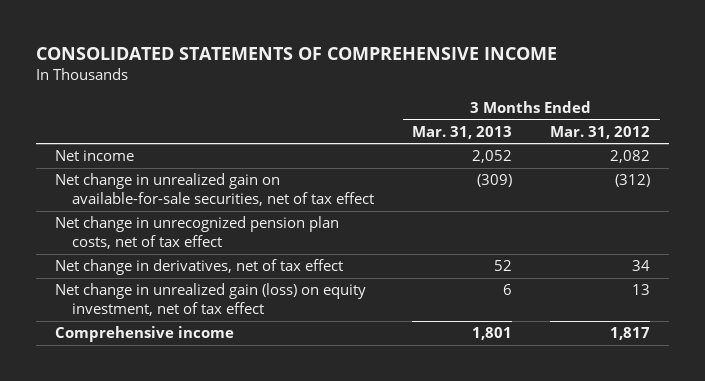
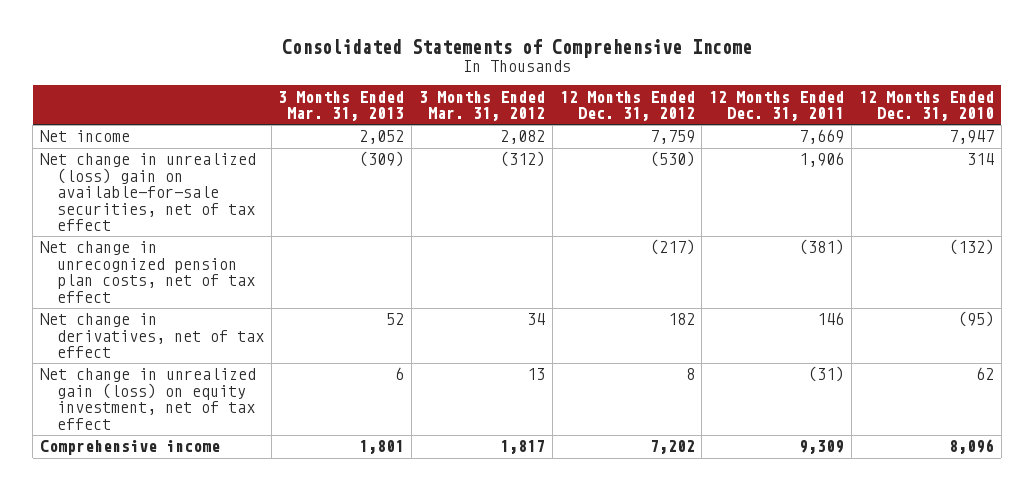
[36,46,558,60] CONSOLIDATED STATEMENTS OF COMPREHENSIVE INCOME -> [281,38,752,58] Consolidated Statements of Comprehensive Income
none -> [559,90,695,122] 12 Months Ended Dec. 31, 2012
none -> [709,90,845,122] 12 Months Ended Dec. 31, 2011
none -> [858,90,994,122] 12 Months Ended Dec. 31, 2010
[55,173,375,207] Net change in unrealized gain on available-for-sale securities, net of tax effect -> [39,153,256,232] Net change in unrealized (loss) gain on available-for-sale securities, net of tax effect

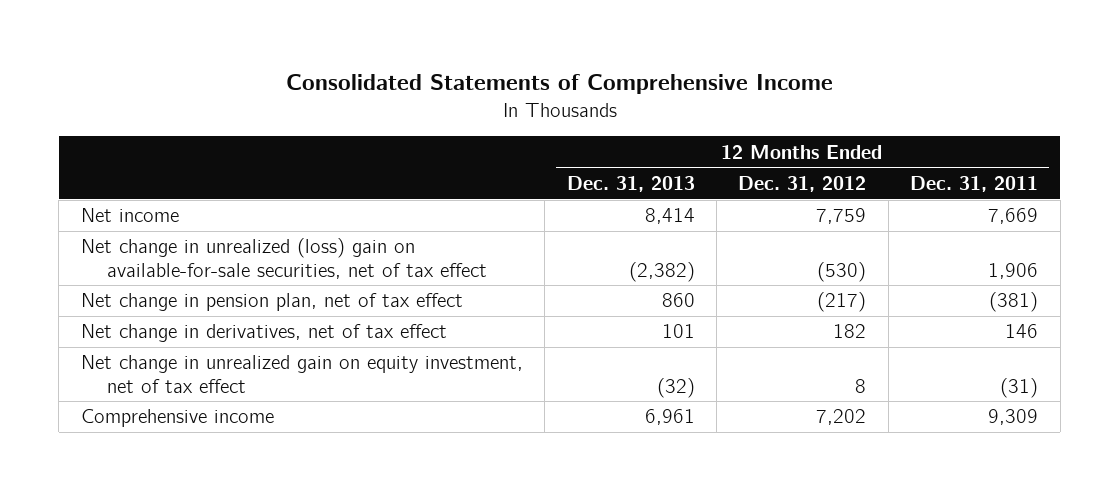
[278,90,405,122] 3 Months Ended Mar. 31, 2013 -> none
[418,90,545,122] 3 Months Ended Mar. 31, 2012 -> none
[858,90,994,122] 12 Months Ended Dec. 31, 2010 -> none
none -> [566,176,695,193] Dec. 31, 2013
[39,241,255,303] Net change in unrecognized pension plan costs, net of tax effect -> [80,293,463,312] Net change in pension plan, net of tax effect
[39,368,256,430] Net change in unrealized gain (loss) on equity investment, net of tax effect -> [80,355,523,393] Net change in unrealized gain on equity investment, net of tax effect

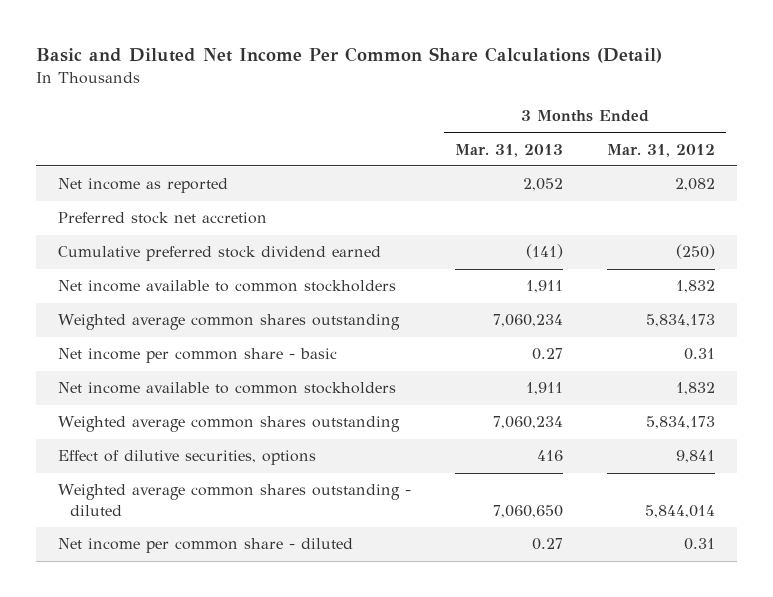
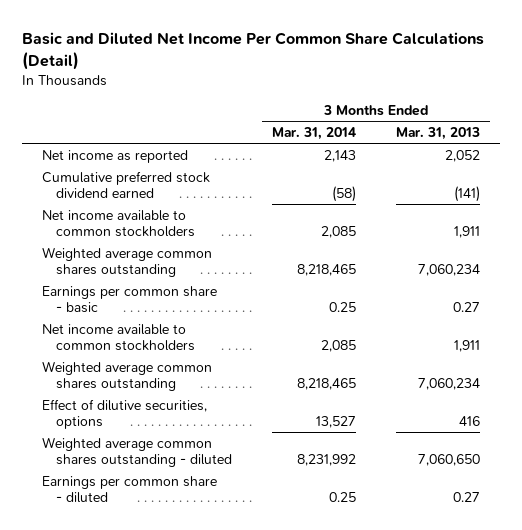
[606,143,715,157] Mar. 31, 2012 -> none
none -> [271,126,356,140] Mar. 31, 2014
[57,212,267,225] Preferred stock net accretion -> none
[57,348,337,364] Net income per common share - basic -> [42,285,218,314] Earnings per common share - basic
[57,538,353,554] Net income per common share - diluted -> [42,475,218,504] Earnings per common share - diluted

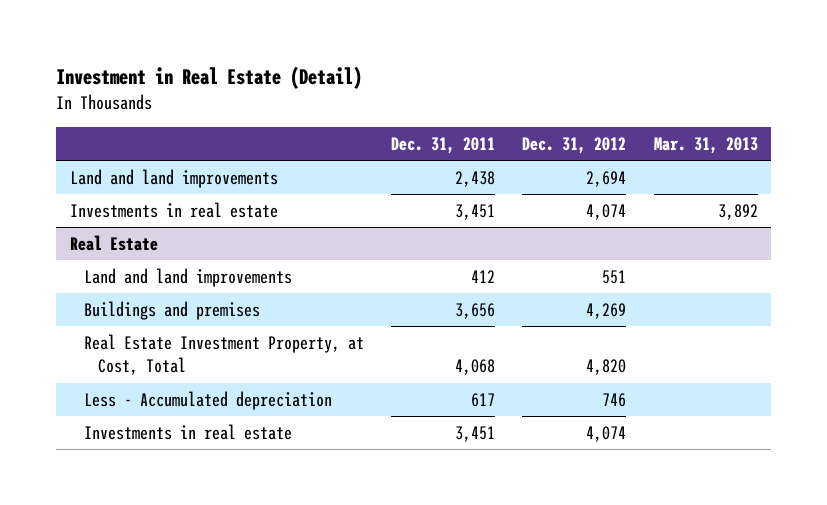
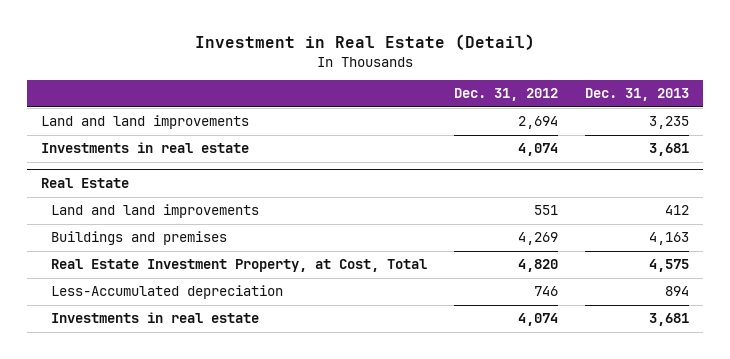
[391,137,496,155] Dec. 31, 2011 -> none
[653,137,758,155] Mar. 31, 2013 -> none
none -> [585,88,690,102] Dec. 31, 2013
[83,390,332,410] Less - Accumulated depreciation -> [51,285,284,300] Less-Accumulated depreciation

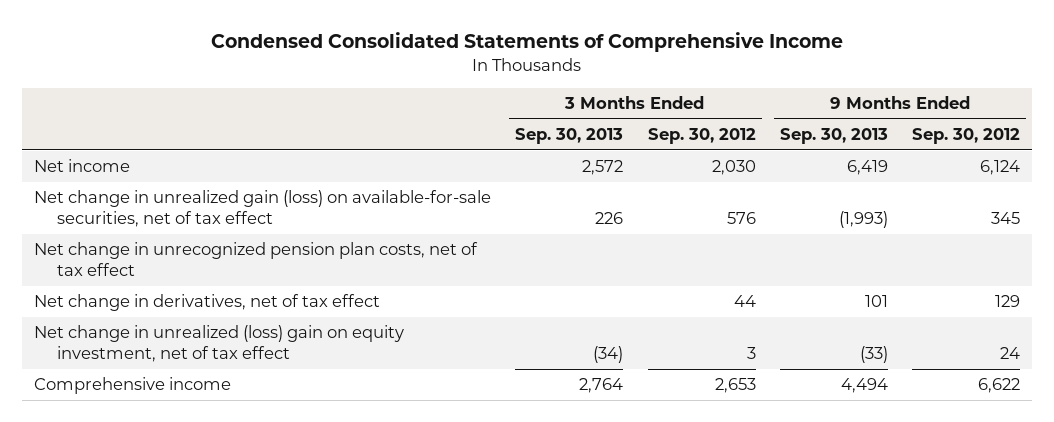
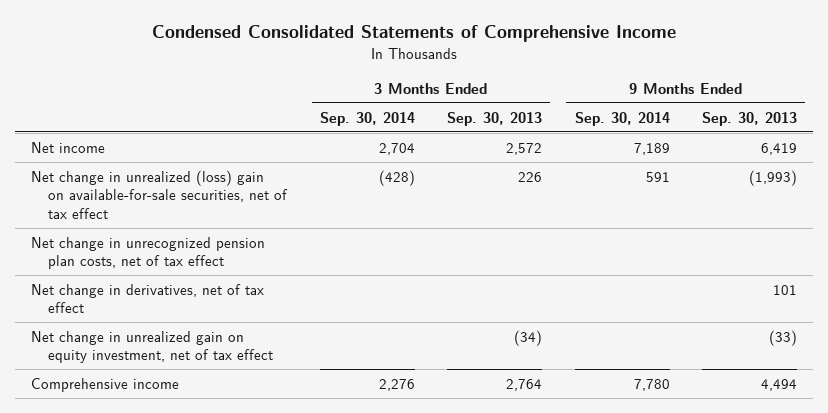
[647,127,756,144] Sep. 30, 2012 -> none
[911,127,1020,144] Sep. 30, 2012 -> none
none -> [319,111,415,126] Sep. 30, 2014
none -> [574,111,670,126] Sep. 30, 2014
[34,190,492,228] Net change in unrealized gain (loss) on available-for-sale securities, net of tax effect -> [31,169,289,219] Net change in unrealized (loss) gain on available-for-sale securities, net of tax effect
[34,325,405,363] Net change in unrealized (loss) gain on equity investment, net of tax effect -> [31,330,274,364] Net change in unrealized gain on equity investment, net of tax effect

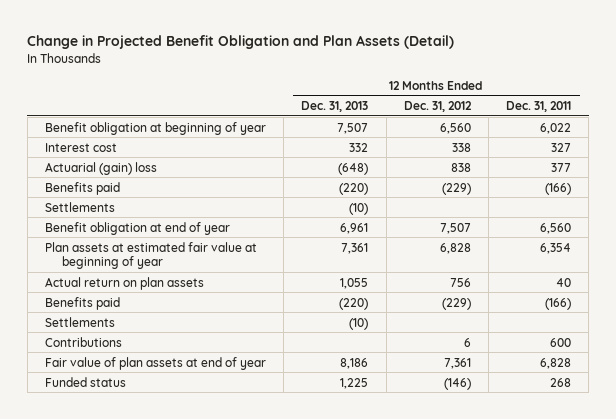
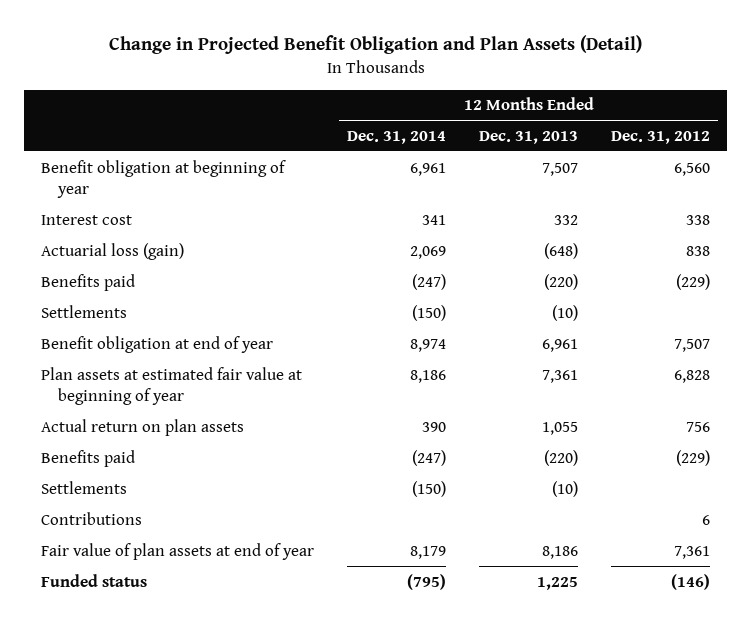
[506,100,572,112] Dec. 31, 2011 -> none
none -> [346,130,446,144] Dec. 31, 2014
[44,161,157,175] Actuarial (gain) loss -> [40,242,184,260] Actuarial loss (gain)

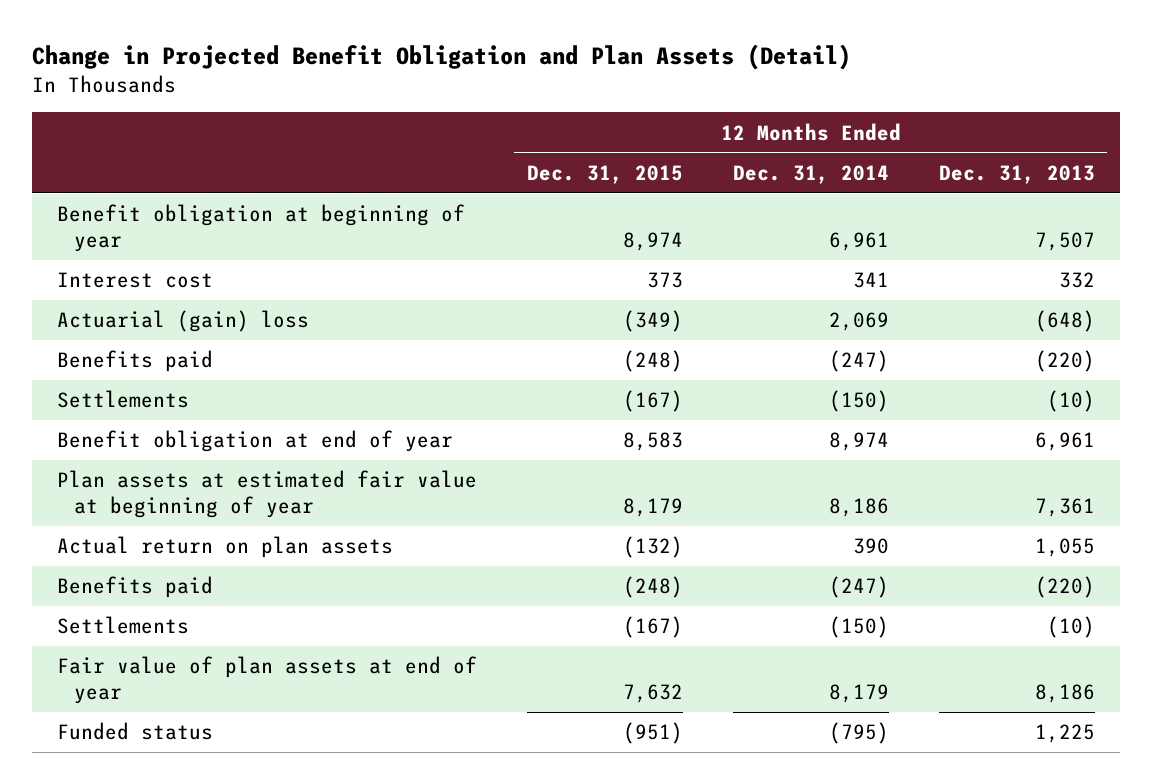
[611,130,711,144] Dec. 31, 2012 -> none
none -> [526,164,683,184] Dec. 31, 2015
[40,242,184,260] Actuarial loss (gain) -> [56,310,309,333] Actuarial (gain) loss
[40,511,142,525] Contributions -> none

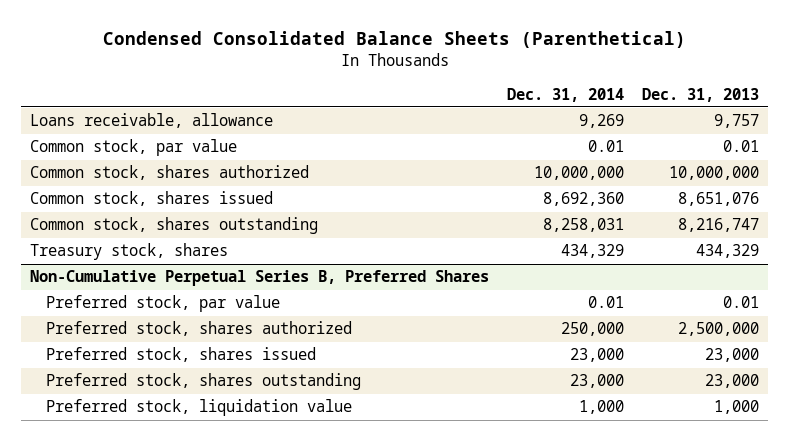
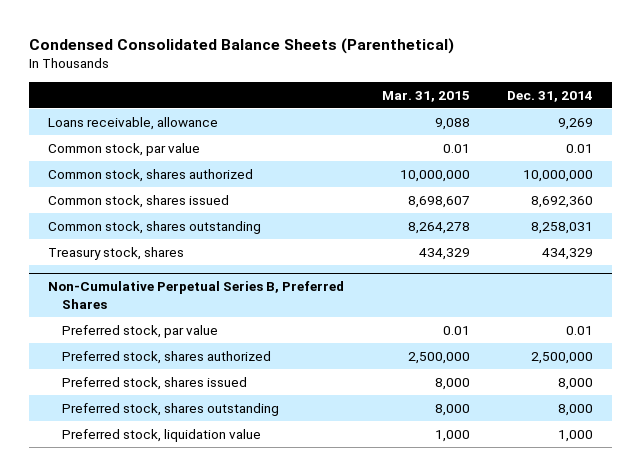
[642,87,760,102] Dec. 31, 2013 -> none
none -> [381,90,470,102] Mar. 31, 2015
[561,322,625,337] 250,000 -> [531,351,594,364] 2,500,000
[570,348,625,363] 23,000 -> [558,377,594,390] 8,000
[570,374,625,389] 23,000 -> [558,403,594,416] 8,000

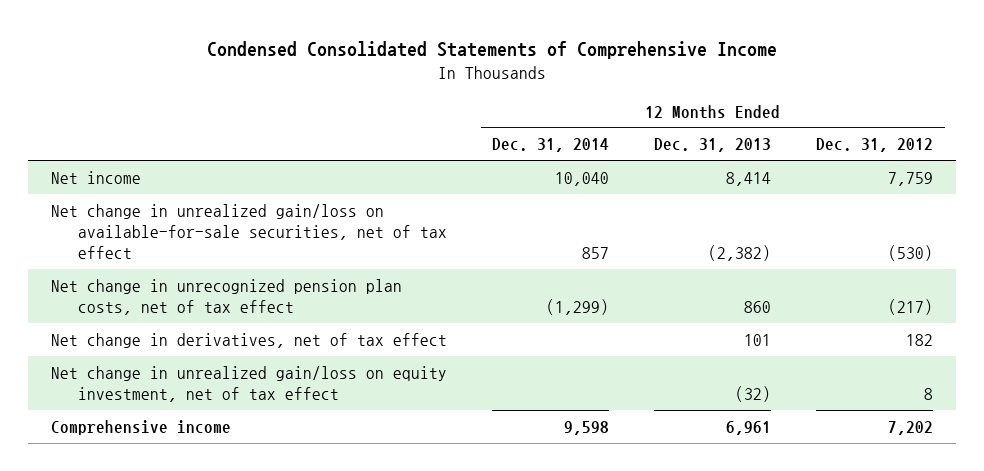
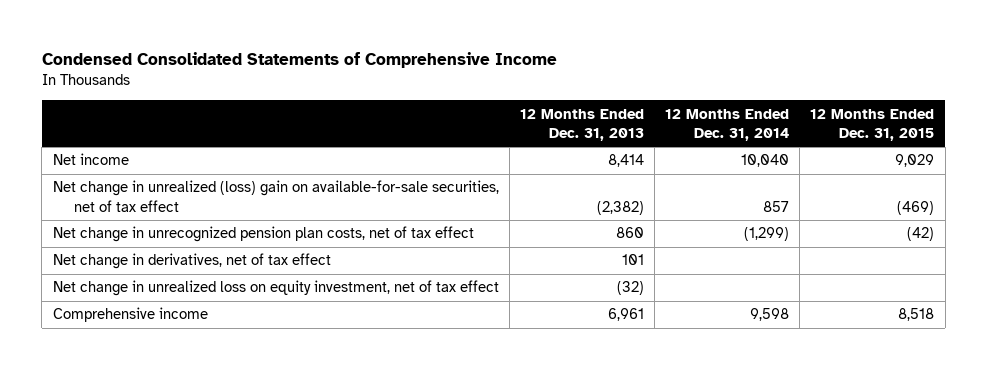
[816,138,934,153] Dec. 31, 2012 -> none
none -> [810,108,935,142] 12 Months Ended Dec. 31, 2015
[50,203,447,260] Net change in unrealized gain/loss on available-for-sale securities, net of tax effect -> [52,180,499,212] Net change in unrealized (loss) gain on available-for-sale securities, net of tax effect
[50,365,447,403] Net change in unrealized gain/loss on equity investment, net of tax effect -> [52,280,499,297] Net change in unrealized loss on equity investment, net of tax effect

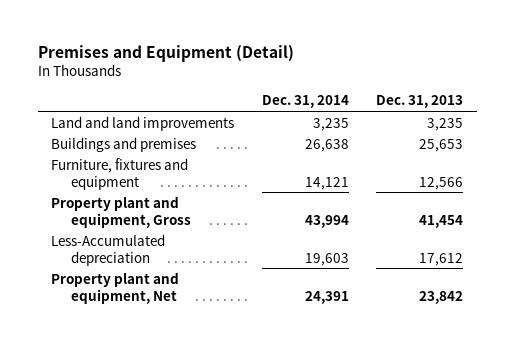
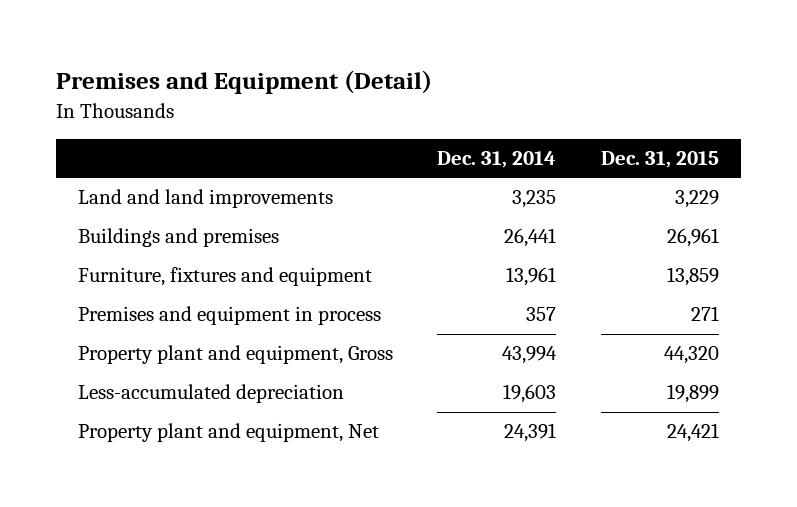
[376,95,464,109] Dec. 31, 2013 -> none
none -> [600,151,719,169] Dec. 31, 2015
[304,138,349,152] 26,638 -> [504,228,557,248] 26,441
[304,176,349,190] 14,121 -> [506,267,557,287] 13,961
none -> [78,306,382,326] Premises and equipment in process
[51,233,166,266] Less-Accumulated depreciation -> [78,384,345,404] Less-accumulated depreciation

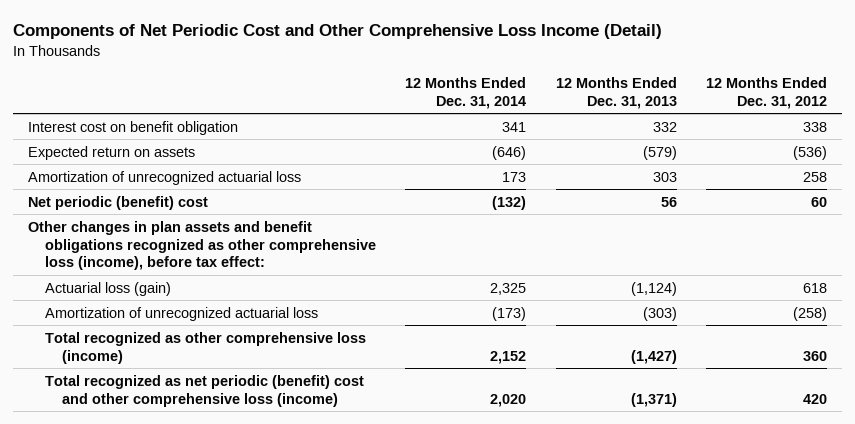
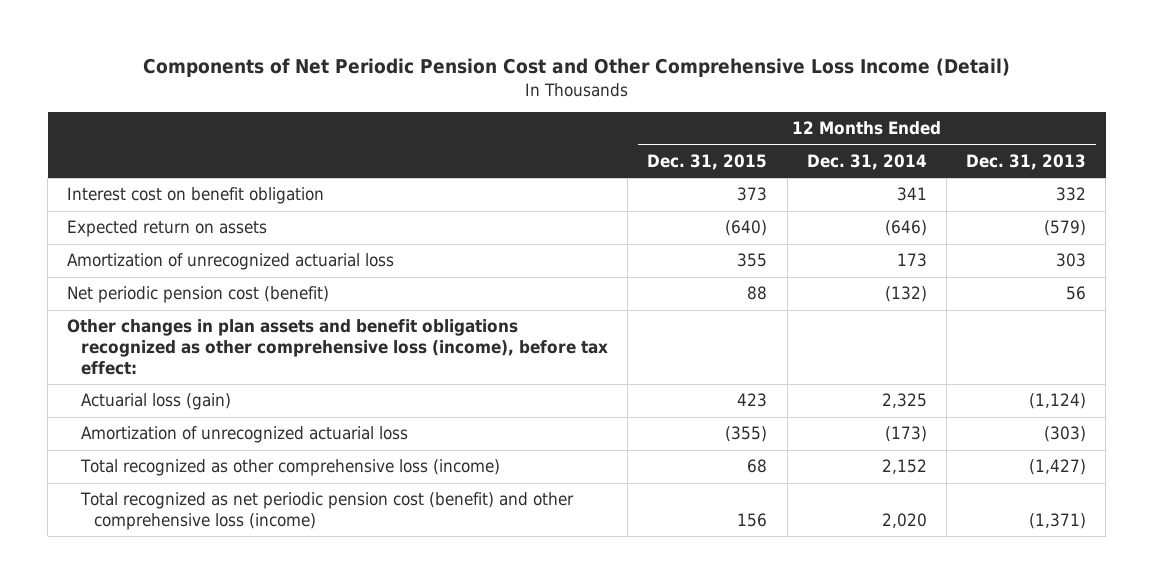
[13,23,663,39] Components of Net Periodic Cost and Other Comprehensive Loss Income (Detail) -> [142,58,1010,78] Components of Net Periodic Pension Cost and Other Comprehensive Loss Income (Detail)
[706,77,828,109] 12 Months Ended Dec. 31, 2012 -> none
none -> [647,153,768,170] Dec. 31, 2015
[27,195,208,210] Net periodic (benefit) cost -> [67,286,330,304] Net periodic pension cost (benefit)
[44,374,364,407] Total recognized as net periodic (benefit) cost and other comprehensive loss (income) -> [79,492,574,531] Total recognized as net periodic pension cost (benefit) and other comprehensive loss (income)

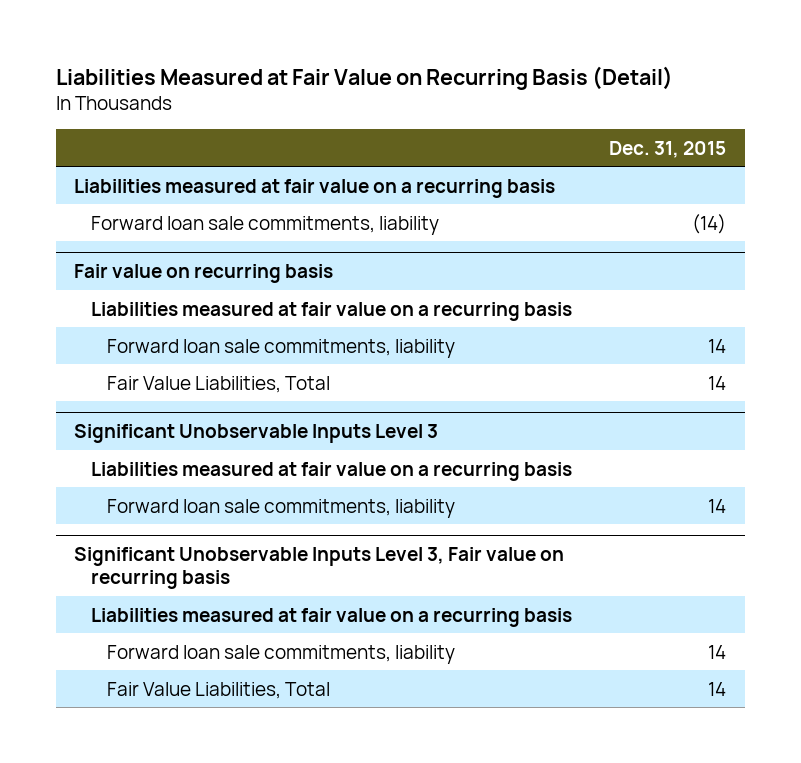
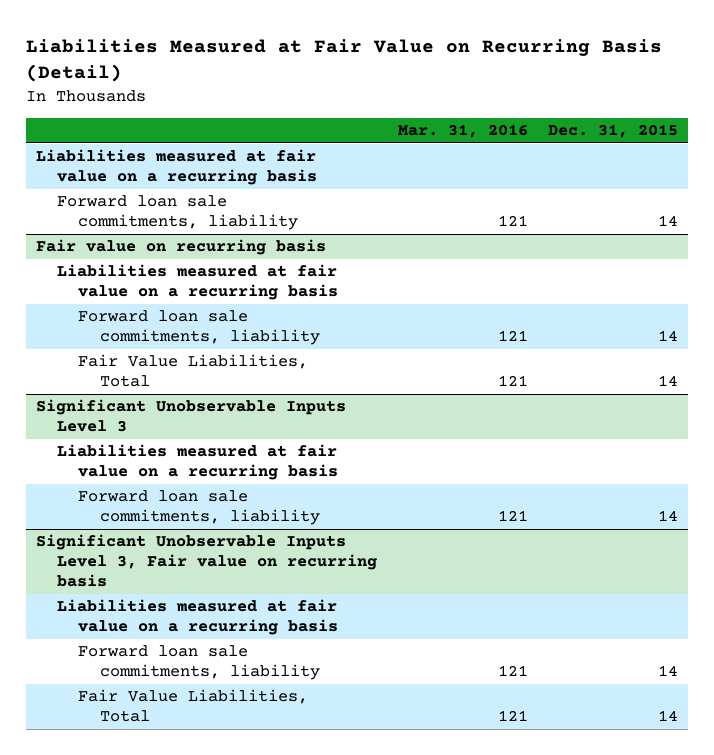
none -> [397,124,528,139] Mar. 31, 2016
[692,213,727,234] (14) -> [657,215,678,227] 14

